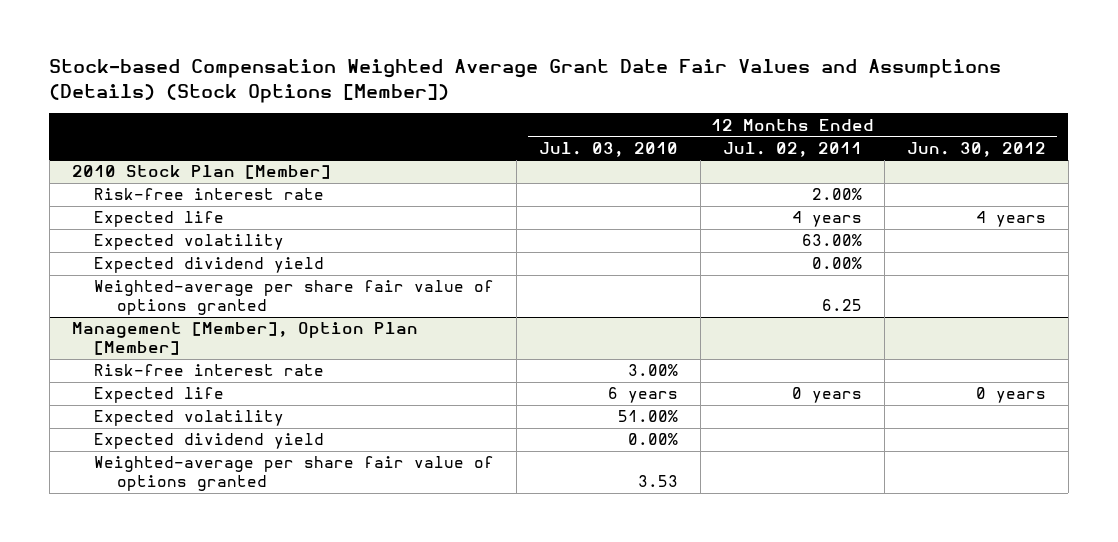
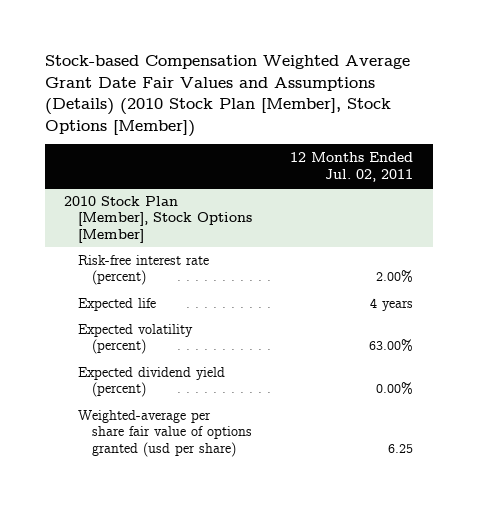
[49,59,1002,103] Stock-based Compensation Weighted Average Grant Date Fair Values and Assumptions (Details) (Stock Options [Member]) -> [44,55,410,137] Stock-based Compensation Weighted Average Grant Date Fair Values and Assumptions (Details) (2010 Stock Plan [Member], Stock Options [Member])
[539,141,679,157] Jul. 03, 2010 -> none
[906,141,1046,157] Jun. 30, 2012 -> none
[71,165,331,180] 2010 Stock Plan [Member] -> [63,195,253,244] 2010 Stock Plan [Member], Stock Options [Member]
[94,188,325,201] Risk-free interest rate -> [78,254,210,286] Risk-free interest rate (percent)
[71,322,418,355] Management [Member], Option Plan [Member] -> none
[94,364,325,377] Risk-free interest rate -> none
[94,387,225,404] Expected life -> none
[94,410,285,427] Expected volatility -> none
[94,433,325,450] Expected dividend yield -> none
[94,456,495,491] Weighted-average per share fair value of options granted -> none
[94,234,285,251] Expected volatility -> [78,323,194,355] Expected volatility (percent)
[94,257,325,274] Expected dividend yield -> [78,366,226,398] Expected dividend yield (percent)
[94,280,495,315] Weighted-average per share fair value of options granted -> [78,409,253,458] Weighted-average per share fair value of options granted (usd per share)

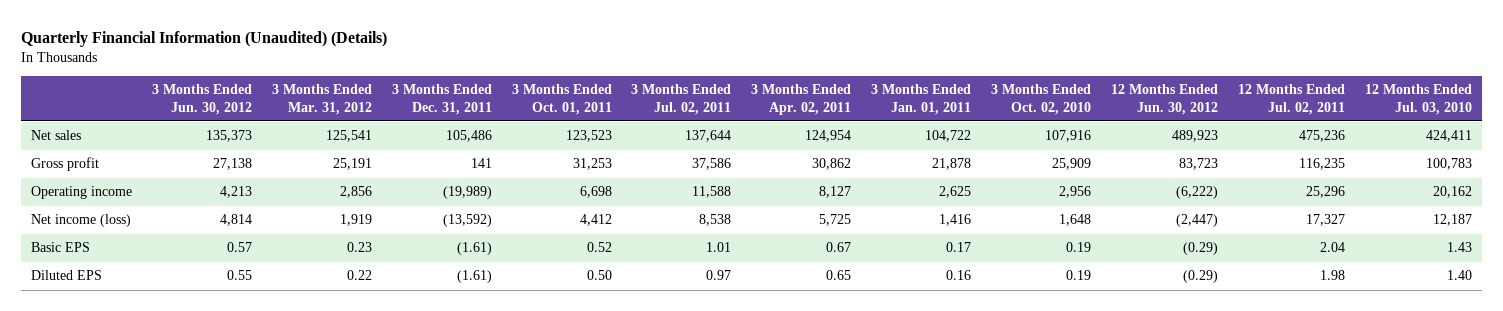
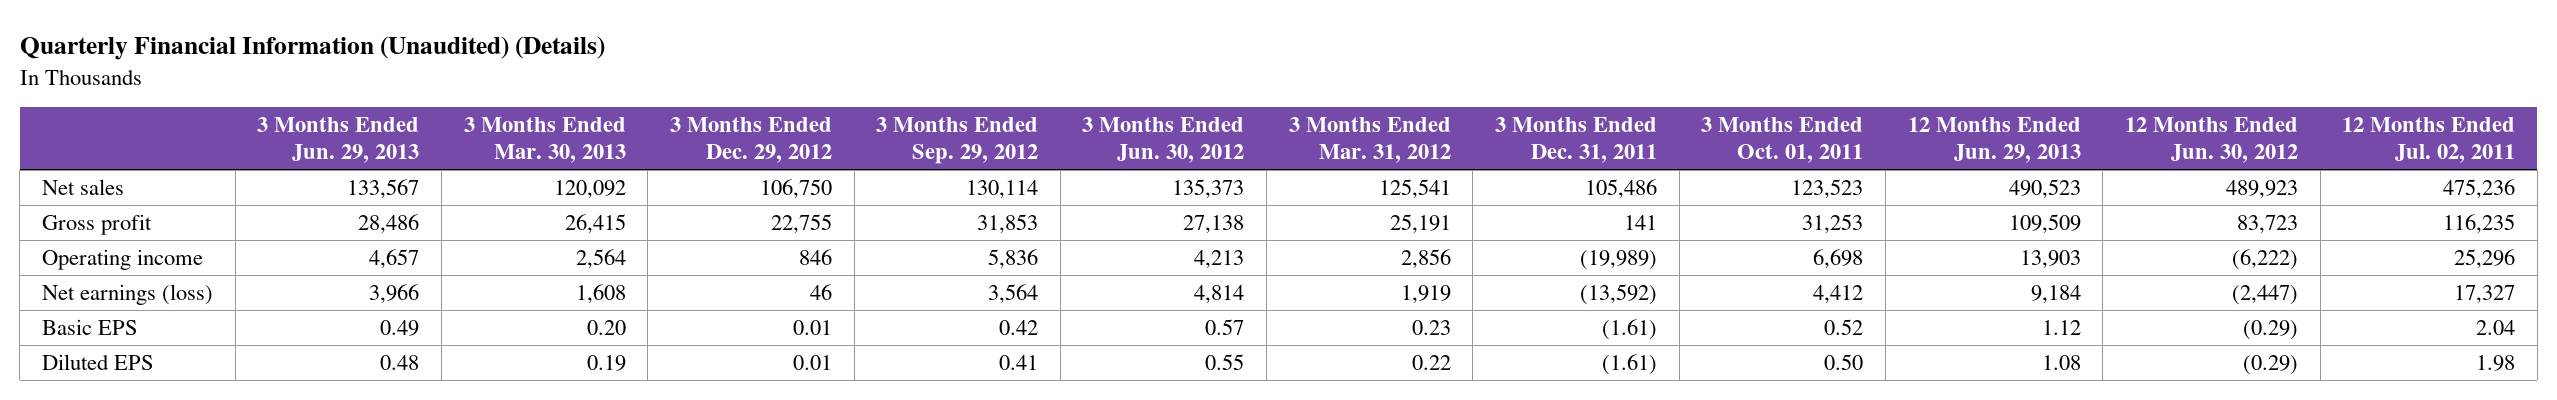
[631,84,732,115] 3 Months Ended Jul. 02, 2011 -> none
[751,84,852,115] 3 Months Ended Apr. 02, 2011 -> none
[871,84,972,115] 3 Months Ended Jan. 01, 2011 -> none
[991,84,1092,115] 3 Months Ended Oct. 02, 2010 -> none
[1364,84,1472,115] 12 Months Ended Jul. 03, 2010 -> none
none -> [257,116,420,164] 3 Months Ended Jun. 29, 2013
none -> [463,116,626,164] 3 Months Ended Mar. 30, 2013
none -> [669,116,832,164] 3 Months Ended Dec. 29, 2012
none -> [876,116,1039,165] 3 Months Ended Sep. 29, 2012
none -> [1907,116,2081,164] 12 Months Ended Jun. 29, 2013
[31,214,132,228] Net income (loss) -> [42,284,214,306] Net earnings (loss)

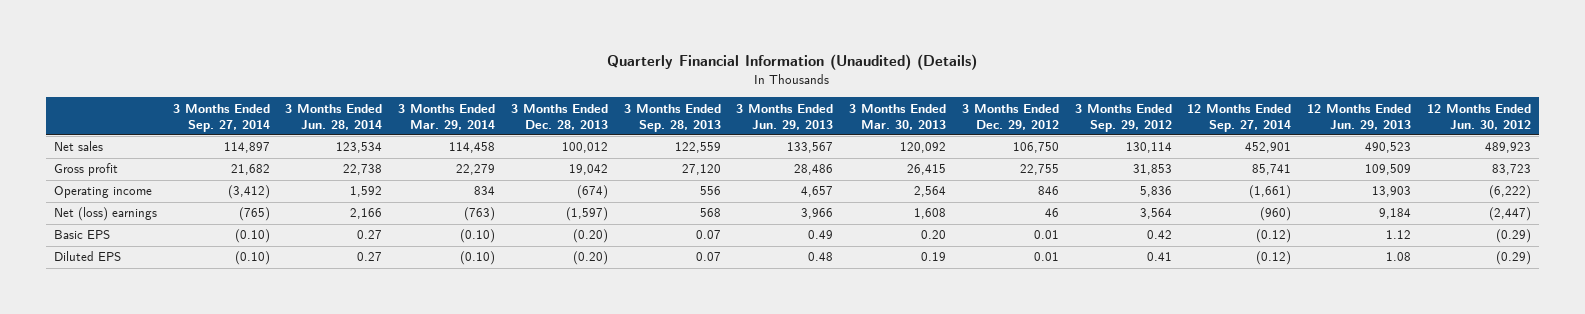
[1082,116,1245,164] 3 Months Ended Jun. 30, 2012 -> none
[1288,116,1451,164] 3 Months Ended Mar. 31, 2012 -> none
[1495,116,1658,164] 3 Months Ended Dec. 31, 2011 -> none
[1701,116,1864,164] 3 Months Ended Oct. 01, 2011 -> none
[2342,116,2516,164] 12 Months Ended Jul. 02, 2011 -> none
none -> [172,103,270,132] 3 Months Ended Sep. 27, 2014
none -> [285,103,383,130] 3 Months Ended Jun. 28, 2014
none -> [398,103,496,130] 3 Months Ended Mar. 29, 2014
none -> [510,103,608,130] 3 Months Ended Dec. 28, 2013
none -> [623,103,721,132] 3 Months Ended Sep. 28, 2013
none -> [1187,103,1292,132] 12 Months Ended Sep. 27, 2014
[42,284,214,306] Net earnings (loss) -> [53,207,157,222] Net (loss) earnings

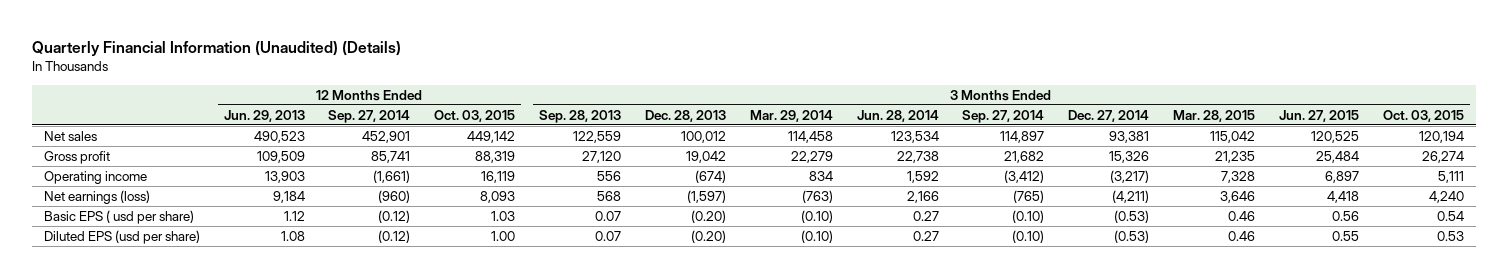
[736,103,834,130] 3 Months Ended Jun. 29, 2013 -> none
[849,103,947,130] 3 Months Ended Mar. 30, 2013 -> none
[961,103,1059,130] 3 Months Ended Dec. 29, 2012 -> none
[1074,103,1172,132] 3 Months Ended Sep. 29, 2012 -> none
[1426,103,1531,130] 12 Months Ended Jun. 30, 2012 -> none
none -> [434,109,516,122] Oct. 03, 2015
none -> [1068,109,1150,122] Dec. 27, 2014
none -> [1173,109,1256,122] Mar. 28, 2015
none -> [1278,109,1359,122] Jun. 27, 2015
none -> [1382,109,1464,122] Oct. 03, 2015
[53,207,157,222] Net (loss) earnings -> [43,189,150,204] Net earnings (loss)
[53,230,110,240] Basic EPS -> [43,209,194,224] Basic EPS ( usd per share)
[53,251,121,262] Diluted EPS -> [43,229,200,244] Diluted EPS (usd per share)

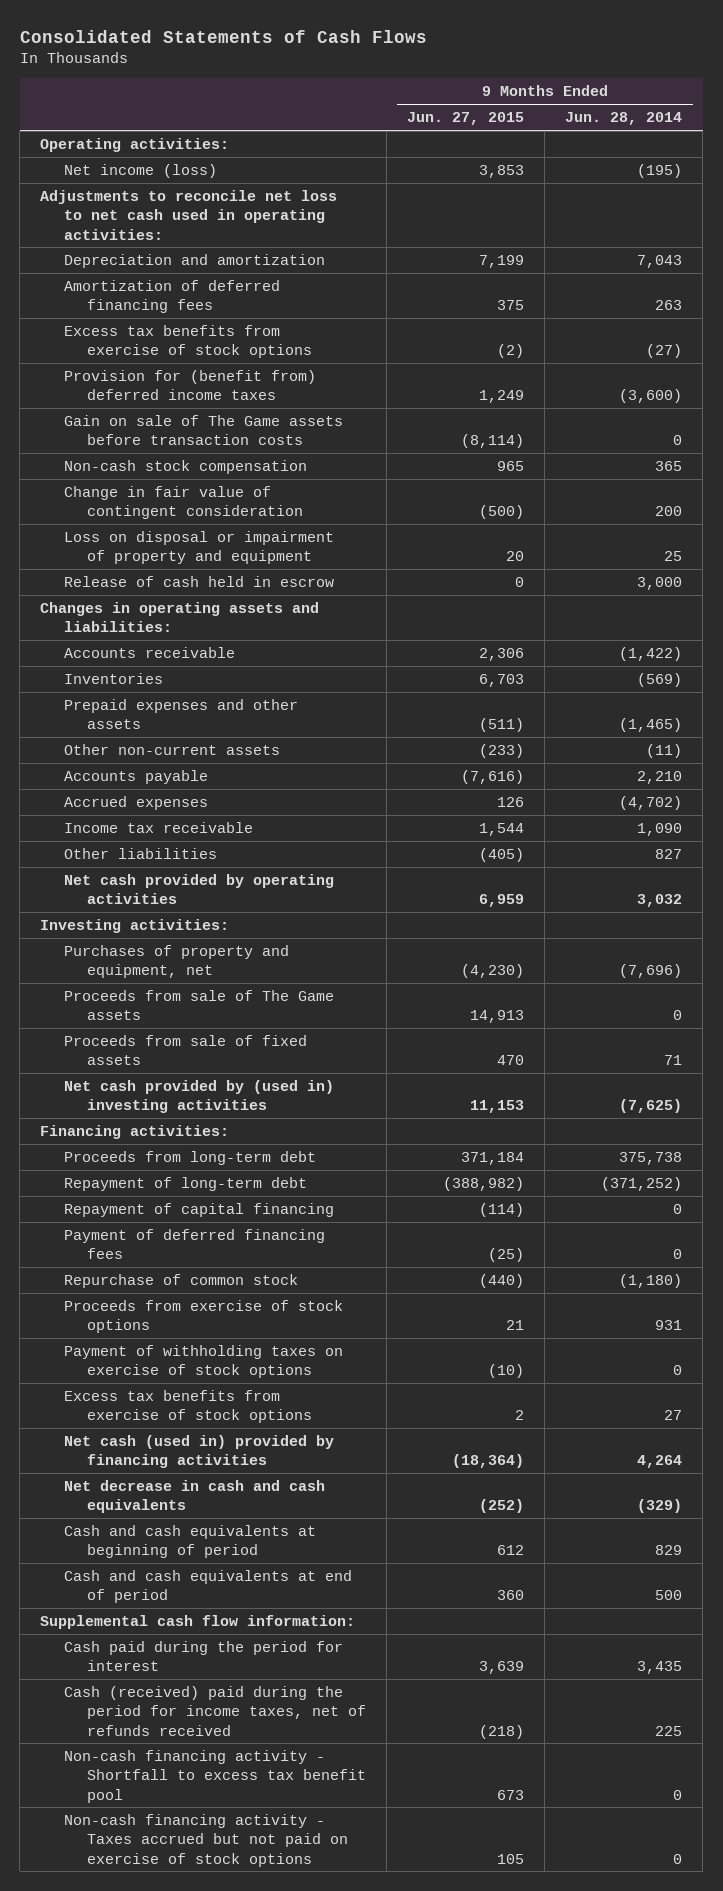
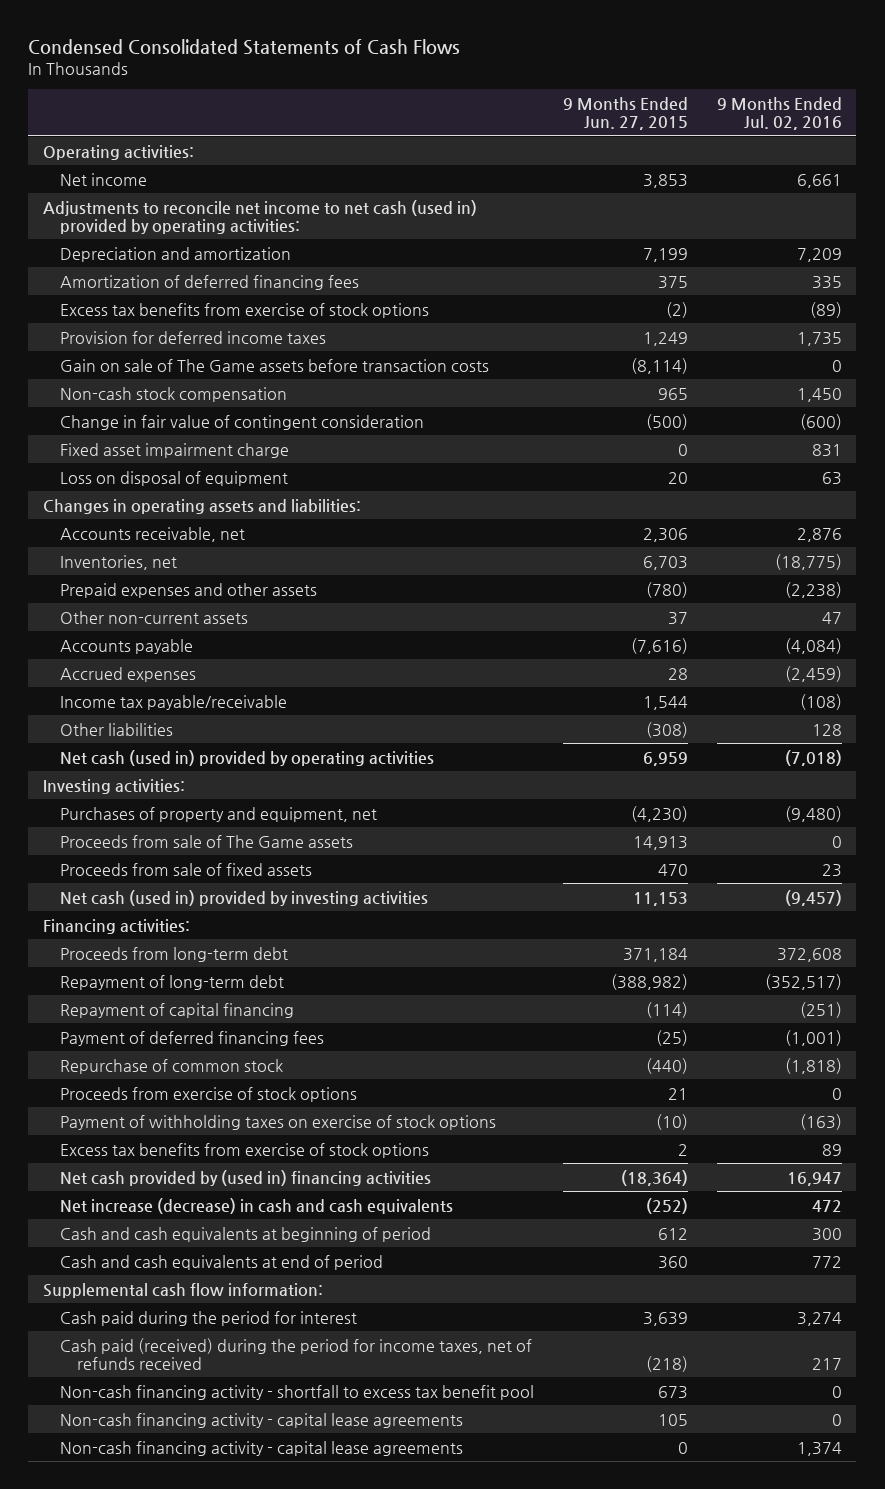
[19,30,427,44] Consolidated Statements of Cash Flows -> [28,38,461,55] Condensed Consolidated Statements of Cash Flows
[565,112,683,126] Jun. 28, 2014 -> none
none -> [716,96,842,130] 9 Months Ended Jul. 02, 2016
[63,163,217,178] Net income (loss) -> [59,172,147,186] Net income
[40,189,338,240] Adjustments to reconcile net loss to net cash used in operating activities: -> [42,199,477,234] Adjustments to reconcile net income to net cash (used in) provided by operating activities:
[63,369,316,401] Provision for (benefit from) deferred income taxes -> [59,330,326,344] Provision for deferred income taxes
[63,575,334,587] Release of cash held in escrow -> none
none -> [59,442,289,458] Fixed asset impairment charge
[63,530,334,565] Loss on disposal or impairment of property and equipment -> [59,470,288,486] Loss on disposal of equipment
[63,646,235,658] Accounts receivable -> [59,526,245,542] Accounts receivable, net
[63,672,163,684] Inventories -> [59,554,177,570] Inventories, net
[479,718,525,733] (511) -> [645,581,688,598] (780)
[479,743,525,758] (233) -> [667,611,688,625] 37
[497,796,525,807] 126 -> [667,667,688,680] 28
[63,821,253,833] Income tax receivable -> [59,694,287,710] Income tax payable/receivable
[479,847,525,862] (405) -> [645,721,688,738] (308)
[63,873,334,905] Net cash provided by operating activities -> [59,749,434,766] Net cash (used in) provided by operating activities
[63,1079,334,1114] Net cash provided by (used in) investing activities -> [59,889,428,906] Net cash (used in) provided by investing activities
[63,1434,334,1469] Net cash (used in) provided by financing activities -> [59,1169,431,1186] Net cash provided by (used in) financing activities
[63,1479,325,1514] Net decrease in cash and cash equivalents -> [59,1197,453,1214] Net increase (decrease) in cash and cash equivalents
[63,1685,366,1736] Cash (received) paid during the period for income taxes, net of refunds received -> [59,1337,532,1370] Cash paid (received) during the period for income taxes, net of refunds received
[63,1749,366,1803] Non-cash financing activity - Shortfall to excess tax benefit pool -> [59,1384,534,1400] Non-cash financing activity - shortfall to excess tax benefit pool
[63,1813,348,1867] Non-cash financing activity - Taxes accrued but not paid on exercise of stock options -> [59,1412,463,1428] Non-cash financing activity - capital lease agreements
none -> [59,1440,463,1456] Non-cash financing activity - capital lease agreements

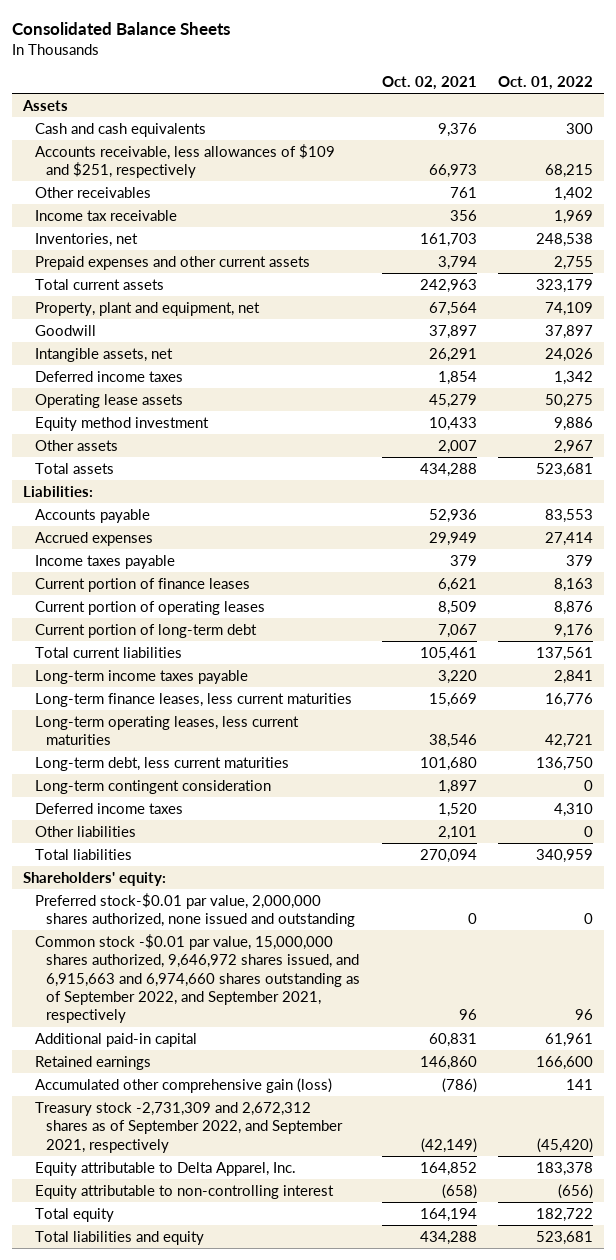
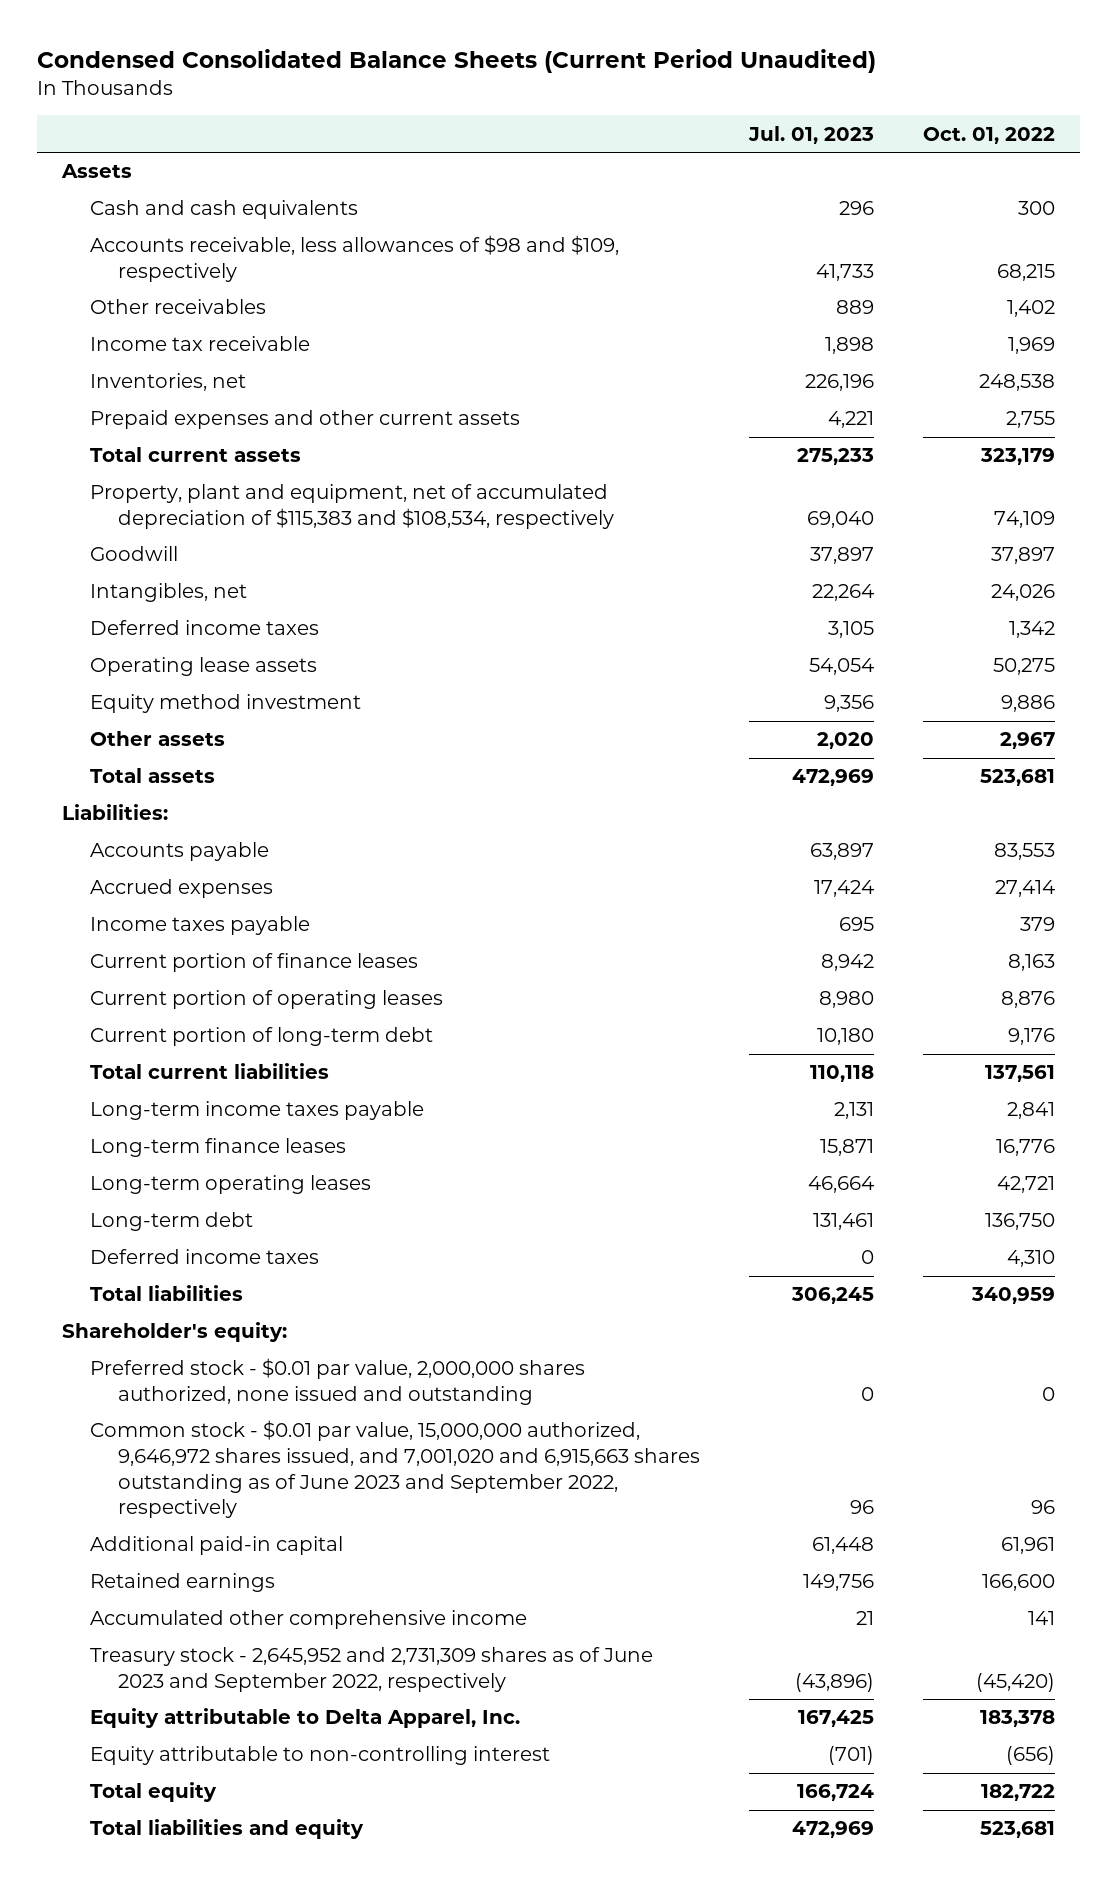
[12,22,231,36] Consolidated Balance Sheets -> [37,49,877,74] Condensed Consolidated Balance Sheets (Current Period Unaudited)
[381,76,477,91] Oct. 02, 2021 -> none
none -> [748,125,875,144] Jul. 01, 2023
[34,143,335,179] Accounts receivable, less allowances of $109 and $251, respectively -> [89,235,619,283] Accounts receivable, less allowances of $98 and $109, respectively
[34,301,260,316] Property, plant and equipment, net -> [89,484,615,530] Property, plant and equipment, net of accumulated depreciation of $115,383 and $108,534, respectively
[34,347,173,362] Intangible assets, net -> [89,583,247,603] Intangibles, net
[34,779,271,794] Long-term contingent consideration -> none
[34,692,352,707] Long-term finance leases, less current maturities -> [89,1138,346,1158] Long-term finance leases
[34,715,299,746] Long-term operating leases, less current maturities -> [89,1175,371,1195] Long-term operating leases
[34,756,289,771] Long-term debt, less current maturities -> [89,1212,253,1232] Long-term debt
[34,825,136,837] Other liabilities -> none
[23,871,167,886] Shareholders' equity: -> [61,1322,287,1343] Shareholder's equity:
[34,892,355,928] Preferred stock-$0.01 par value, 2,000,000 shares authorized, none issued and outstanding -> [89,1358,585,1406] Preferred stock - $0.01 par value, 2,000,000 shares authorized, none issued and outstanding
[34,933,360,1024] Common stock -$0.01 par value, 15,000,000 shares authorized, 9,646,972 shares issued, and 6,915,663 and 6,974,660 shares outstanding as of September 2022, and September 2021, respectively -> [89,1420,701,1519] Common stock - $0.01 par value, 15,000,000 authorized, 9,646,972 shares issued, and 7,001,020 and 6,915,663 shares outstanding as of June 2023 and September 2022, respectively
[34,1077,332,1093] Accumulated other comprehensive gain (loss) -> [89,1610,527,1630] Accumulated other comprehensive income
[34,1101,343,1153] Treasury stock -2,731,309 and 2,672,312 shares as of September 2022, and September 2021, respectively -> [89,1647,653,1693] Treasury stock - 2,645,952 and 2,731,309 shares as of June 2023 and September 2022, respectively

